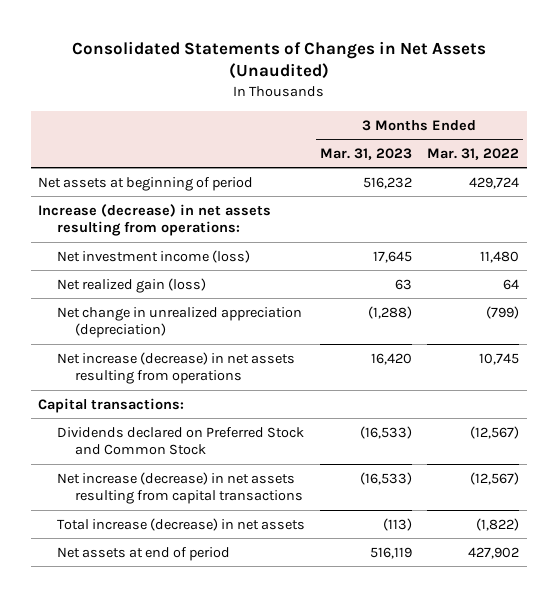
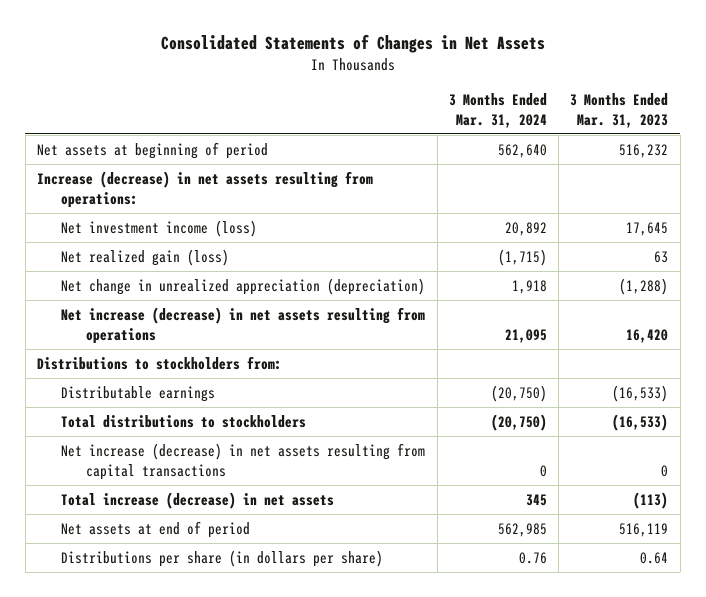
[71,40,486,80] Consolidated Statements of Changes in Net Assets (Unaudited) -> [160,34,545,54] Consolidated Statements of Changes in Net Assets
[426,147,519,160] Mar. 31, 2022 -> none
none -> [448,92,547,128] 3 Months Ended Mar. 31, 2024
[38,397,185,413] Capital transactions: -> none
none -> [37,355,283,370] Distributions to stockholders from:
[56,426,304,456] Dividends declared on Preferred Stock and Common Stock -> [61,385,216,402] Distributable earnings
none -> [61,414,307,428] Total distributions to stockholders
[359,471,412,485] (16,533) -> [661,464,669,477] 0
none -> [61,549,384,567] Distributions per share (in dollars per share)

